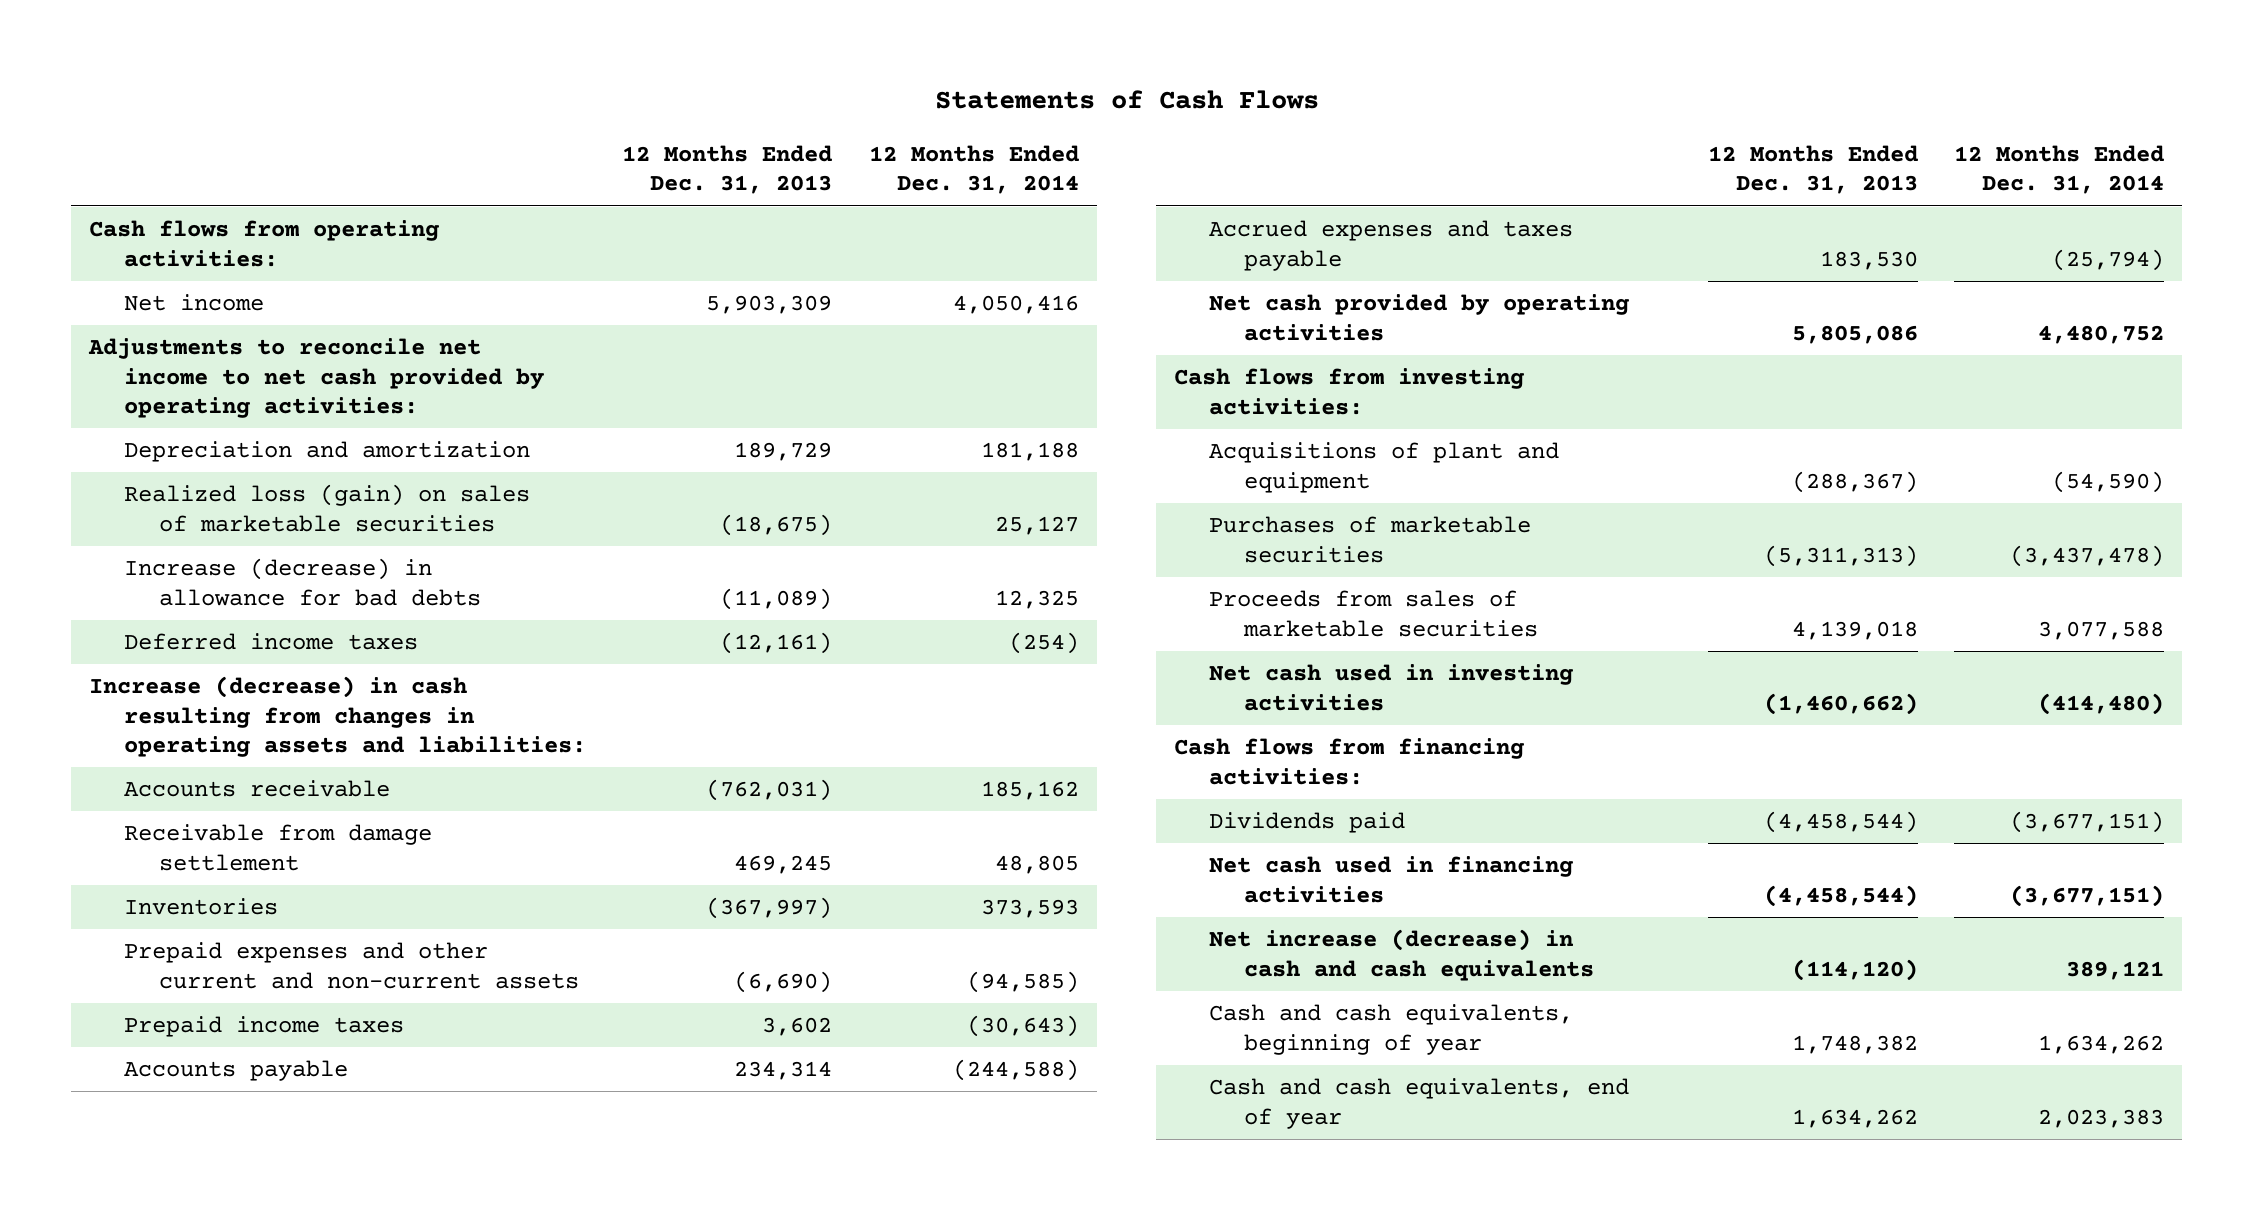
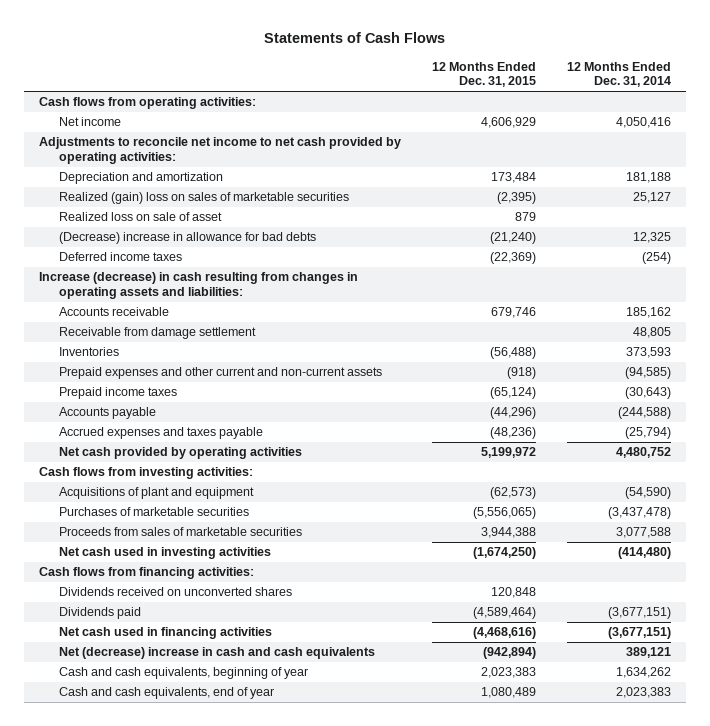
[622,144,833,195] 12 Months Ended Dec. 31, 2013 -> none
none -> [432,61,537,88] 12 Months Ended Dec. 31, 2015
[124,484,531,532] Realized loss (gain) on sales of marketable securities -> [58,192,349,205] Realized (gain) loss on sales of marketable securities
none -> [58,212,222,222] Realized loss on sale of asset
[124,558,481,606] Increase (decrease) in allowance for bad debts -> [58,232,316,245] (Decrease) increase in allowance for bad debts
none -> [58,587,292,597] Dividends received on unconverted shares
[1209,929,1595,981] Net increase (decrease) in cash and cash equivalents -> [58,647,375,660] Net (decrease) increase in cash and cash equivalents

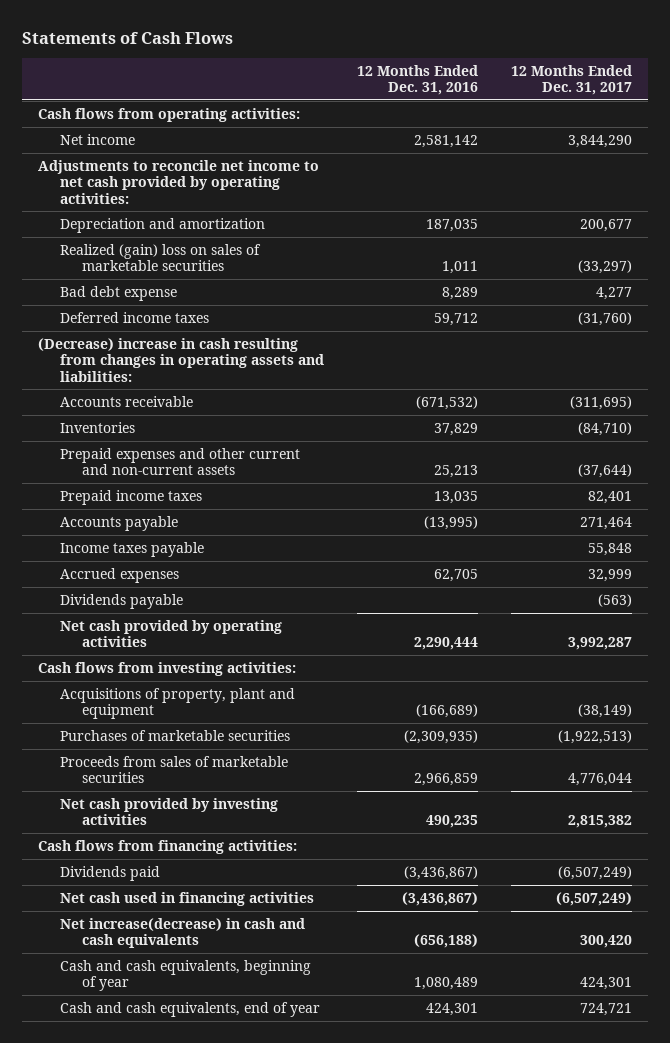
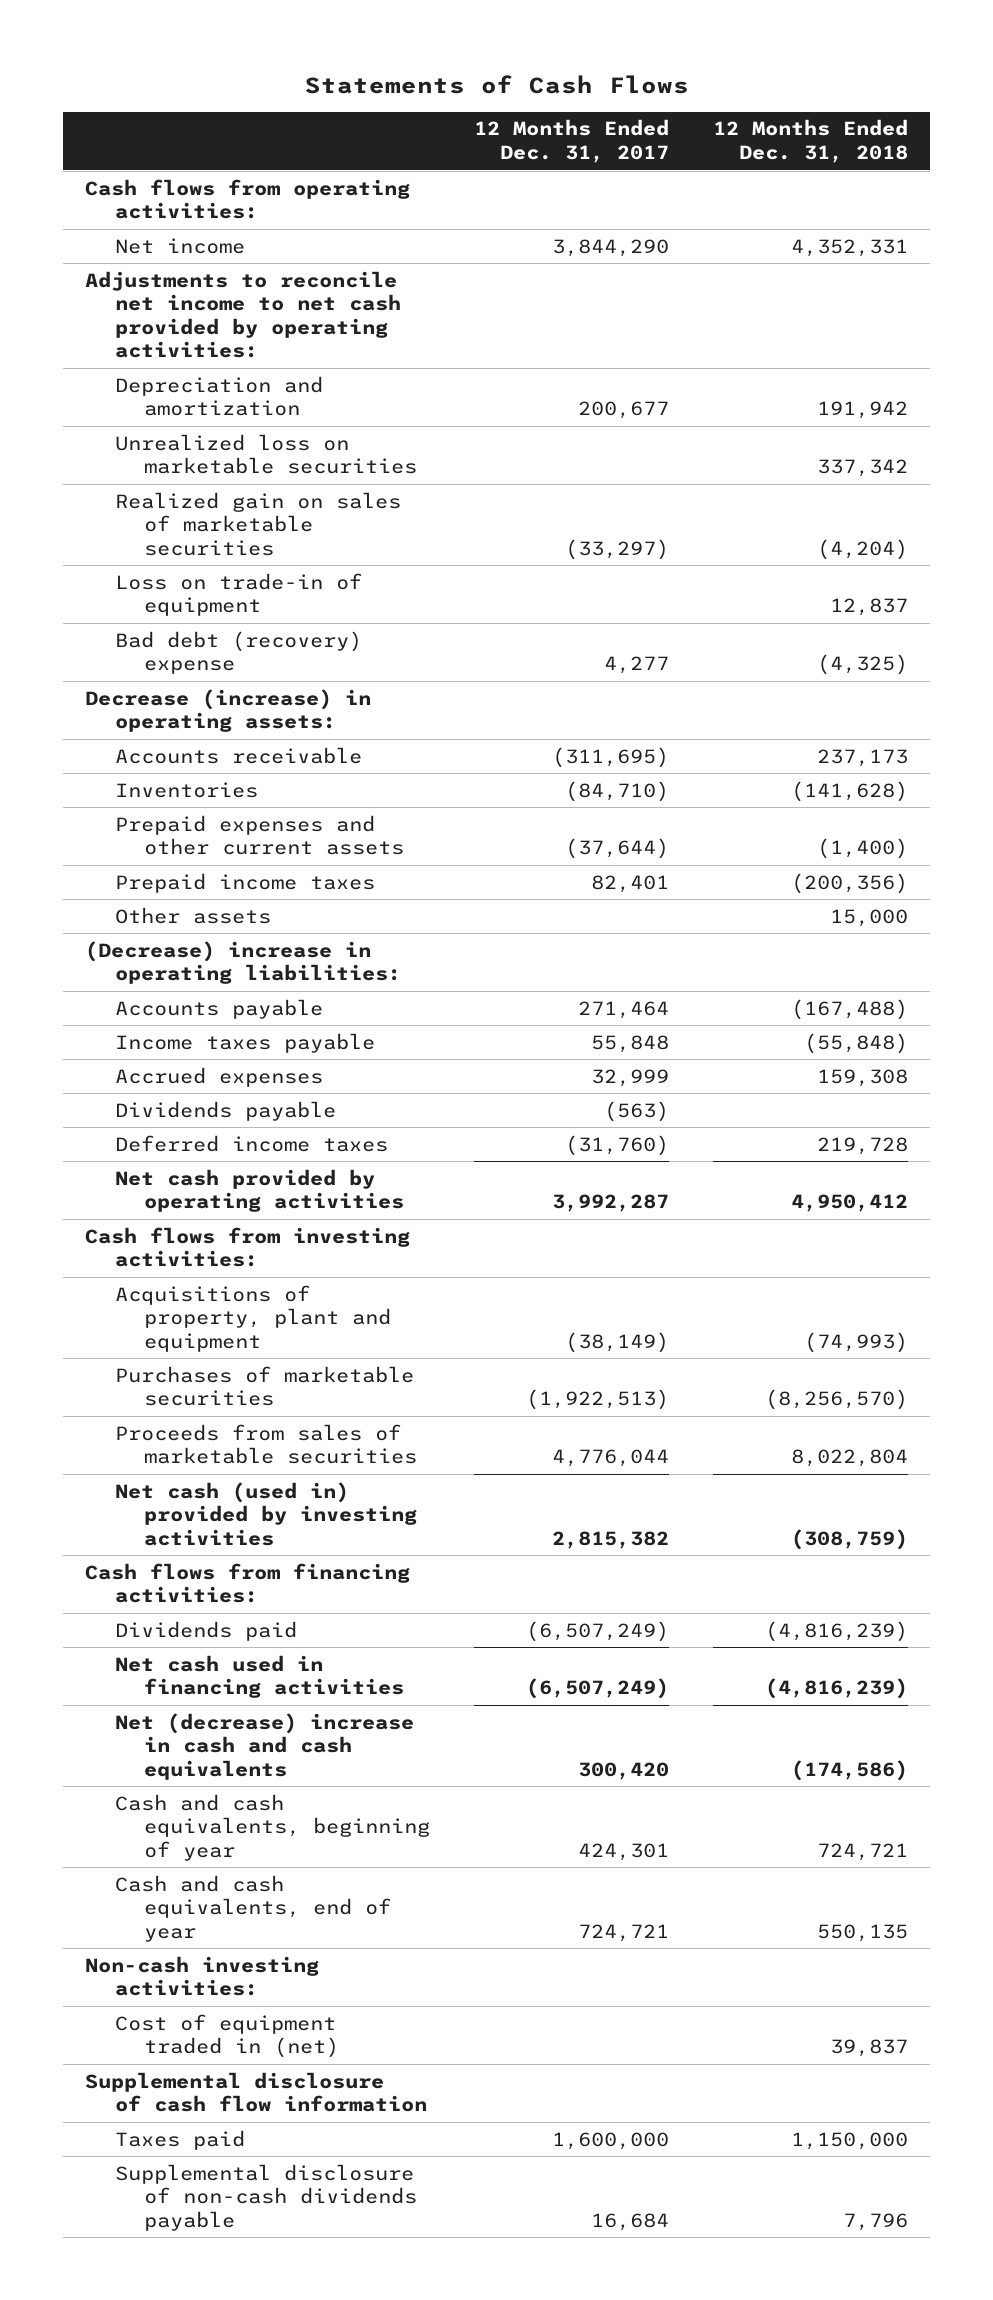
[356,64,478,95] 12 Months Ended Dec. 31, 2016 -> none
none -> [712,119,908,164] 12 Months Ended Dec. 31, 2018
[38,338,324,382] (Decrease) increase in cash resulting from changes in operating assets and liabilities: -> none
none -> [114,433,418,475] Unrealized loss on marketable securities
[59,244,261,272] Realized (gain) loss on sales of marketable securities -> [114,491,401,556] Realized gain on sales of marketable securities
none -> [114,572,362,617] Loss on trade-in of equipment
[59,286,177,302] Bad debt expense -> [114,630,362,675] Bad debt (recovery) expense
none -> [85,688,372,733] Decrease (increase) in operating assets:
[59,448,300,476] Prepaid expenses and other current and non-current assets -> [114,814,405,856] Prepaid expenses and other current assets
none -> [114,906,271,924] Other assets
none -> [85,940,401,985] (Decrease) increase in operating liabilities:
[59,312,209,324] Deferred income taxes -> [114,1134,388,1152] Deferred income taxes
[59,798,278,826] Net cash provided by investing activities -> [114,1481,418,1546] Net cash (used in) provided by investing activities
[59,918,305,949] Net increase(decrease) in cash and cash equivalents -> [114,1712,414,1780] Net (decrease) increase in cash and cash equivalents
none -> [85,1955,320,1997] Non-cash investing activities:
none -> [114,2013,340,2059] Cost of equipment traded in (net)
none -> [85,2071,427,2113] Supplemental disclosure of cash flow information
none -> [114,2129,245,2150] Taxes paid
none -> [114,2163,418,2231] Supplemental disclosure of non-cash dividends payable

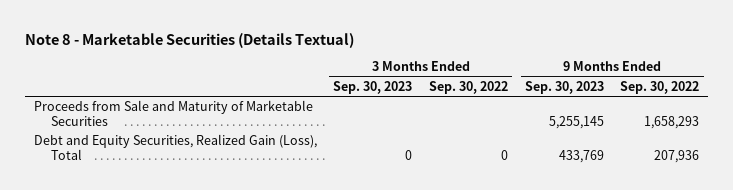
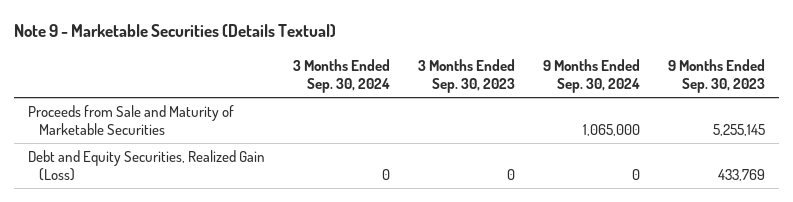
[25,32,355,48] Note 8 - Marketable Securities (Details Textual) -> [14,24,337,38] Note 9 - Marketable Securities (Details Textual)
[429,81,509,95] Sep. 30, 2022 -> none
[620,81,700,95] Sep. 30, 2022 -> none
none -> [293,58,391,94] 3 Months Ended Sep. 30, 2024
none -> [542,58,640,94] 9 Months Ended Sep. 30, 2024
[33,134,317,160] Debt and Equity Securities, Realized Gain (Loss), Total -> [28,149,266,182] Debt and Equity Securities, Realized Gain (Loss)

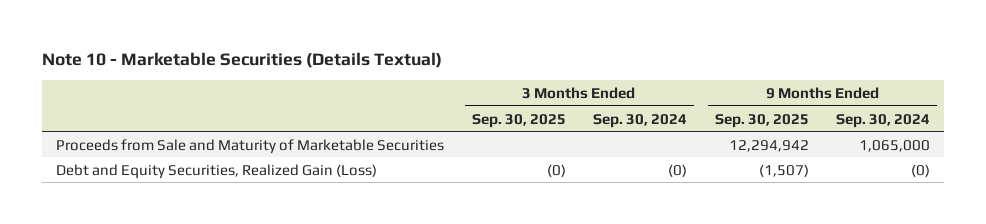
[14,24,337,38] Note 9 - Marketable Securities (Details Textual) -> [42,52,443,69] Note 10 - Marketable Securities (Details Textual)
[417,58,515,94] 3 Months Ended Sep. 30, 2023 -> none
[667,58,765,94] 9 Months Ended Sep. 30, 2023 -> none
none -> [471,113,566,128] Sep. 30, 2025
none -> [714,113,809,128] Sep. 30, 2025
[382,169,391,181] 0 -> [668,163,688,177] (0)
[631,169,640,181] 0 -> [911,163,931,177] (0)

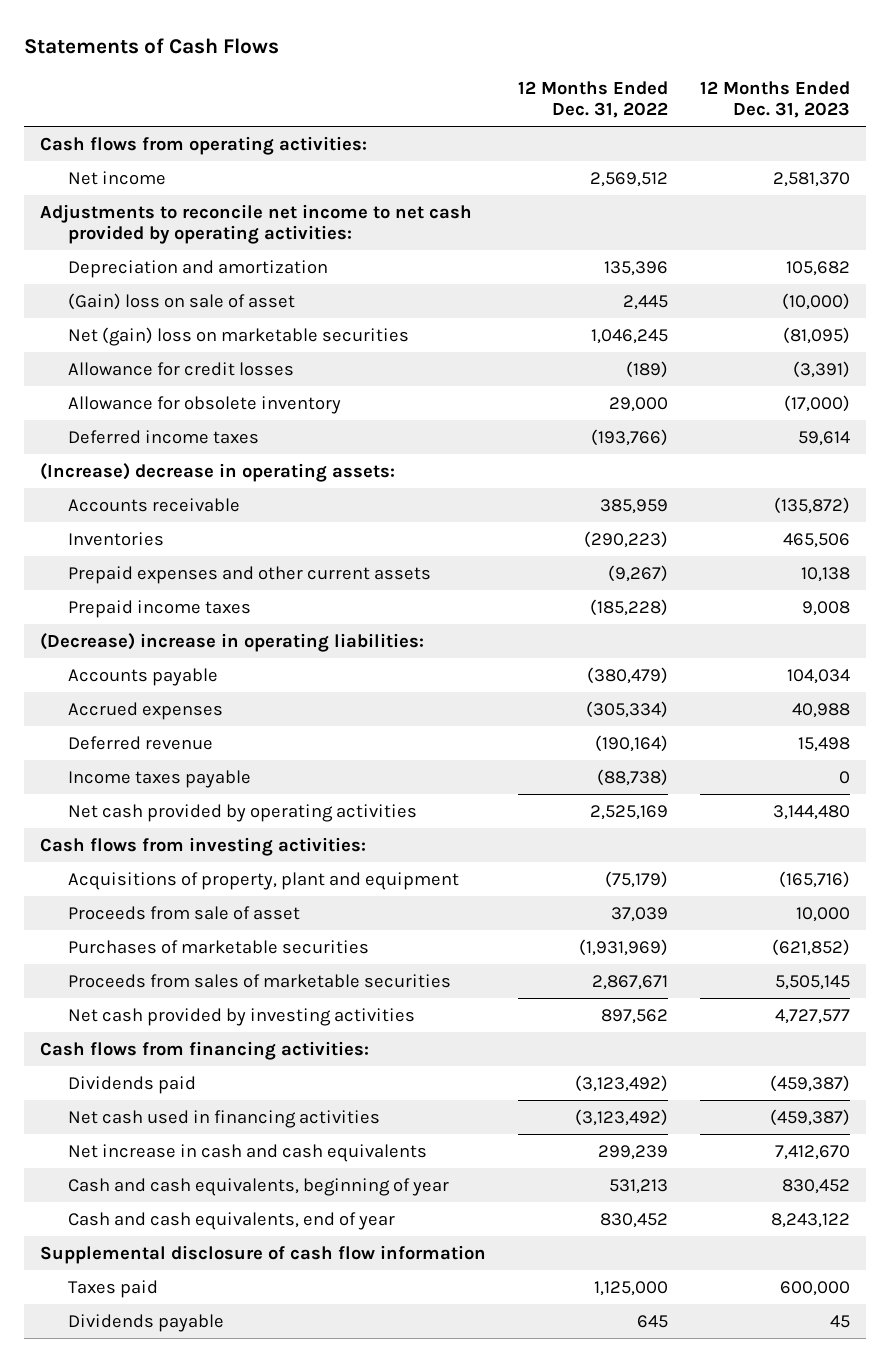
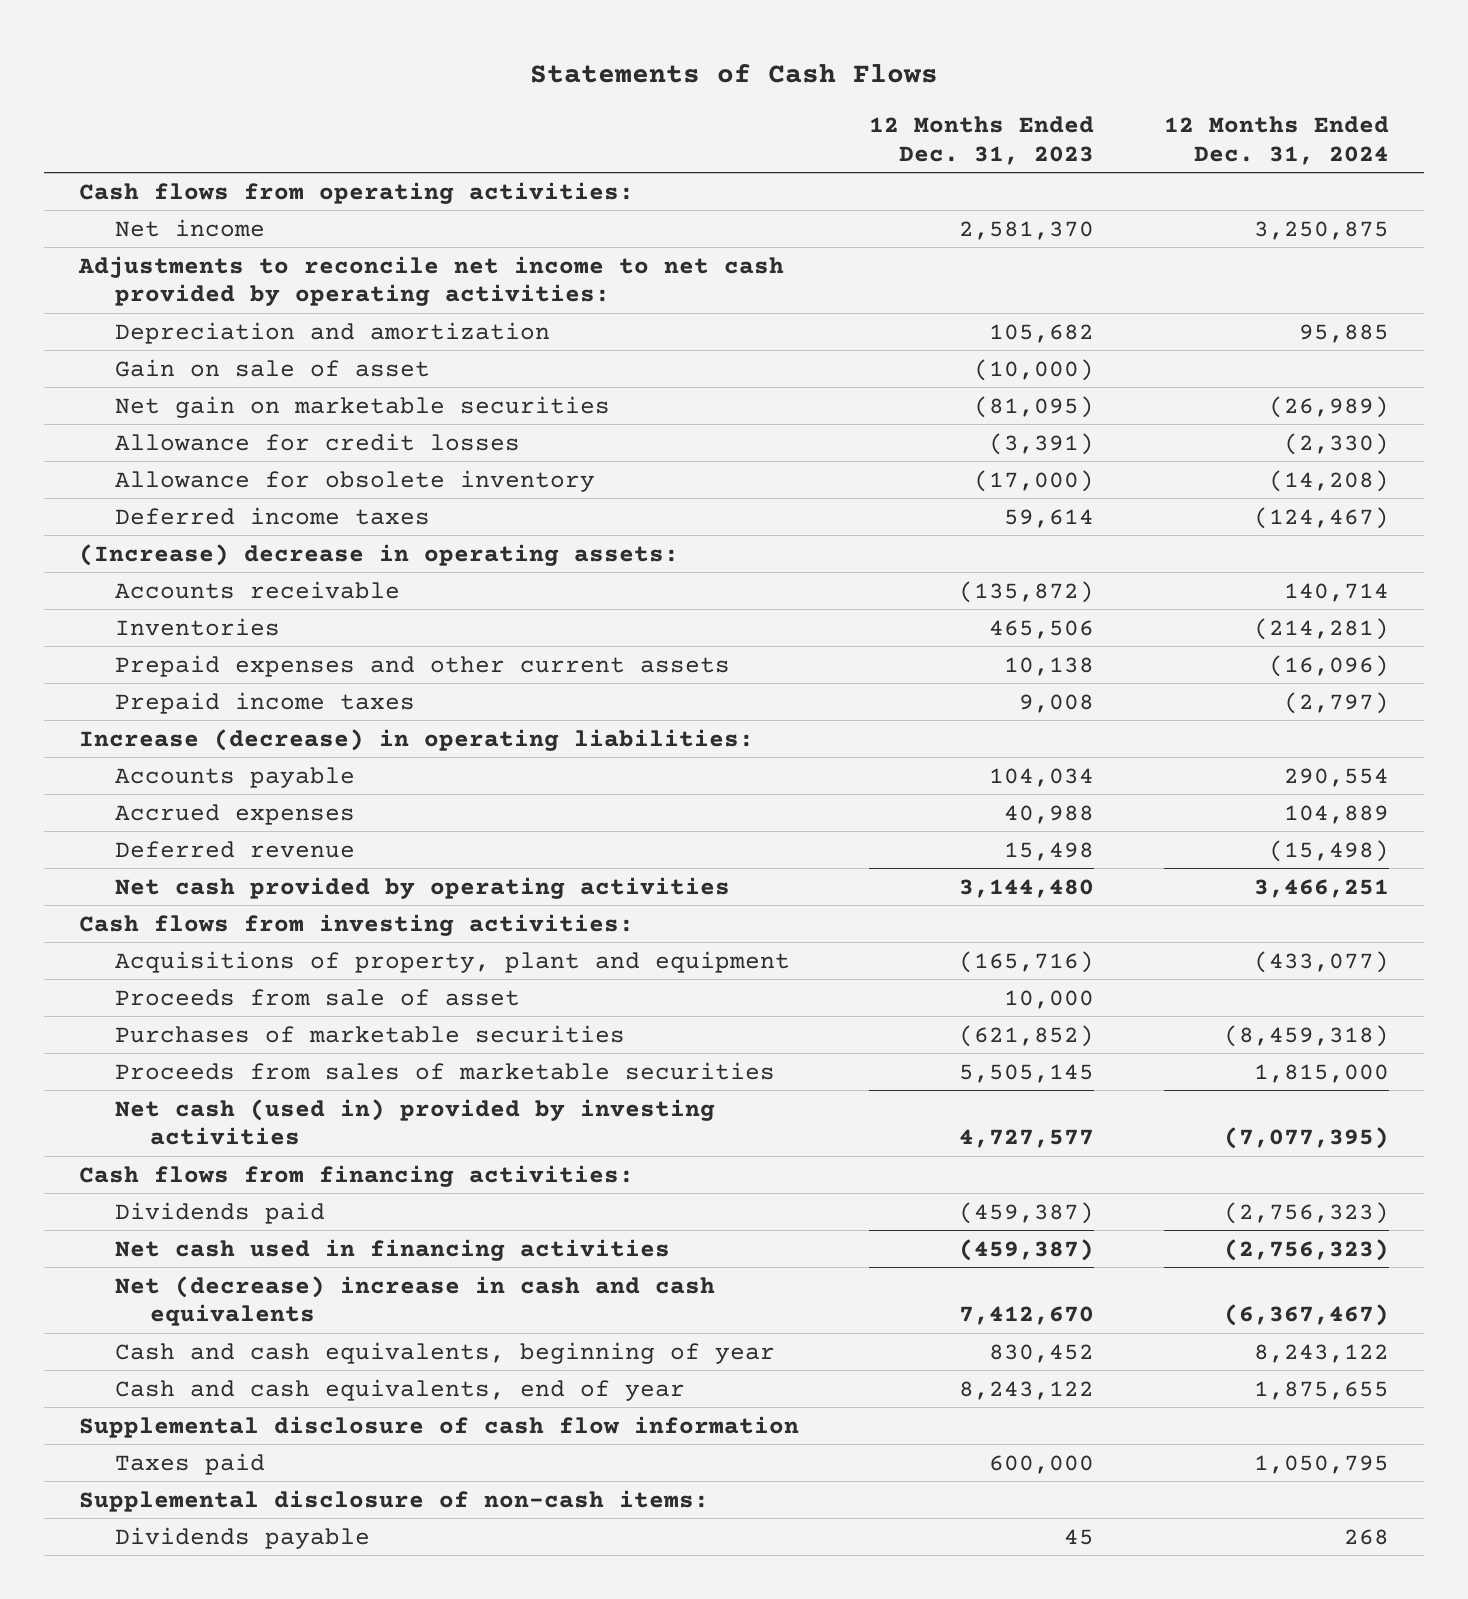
[518,81,669,119] 12 Months Ended Dec. 31, 2022 -> none
none -> [1164,116,1390,165] 12 Months Ended Dec. 31, 2024
[68,292,296,310] (Gain) loss on sale of asset -> [114,358,430,377] Gain on sale of asset
[68,326,410,346] Net (gain) loss on marketable securities -> [114,395,610,418] Net gain on marketable securities
[40,632,425,652] (Decrease) increase in operating liabilities: -> [79,728,755,751] Increase (decrease) in operating liabilities:
[68,769,252,788] Income taxes payable -> none
[68,1007,416,1026] Net cash provided by investing activities -> [114,1098,715,1146] Net cash (used in) provided by investing activities
[68,1143,428,1162] Net increase in cash and cash equivalents -> [114,1275,715,1327] Net (decrease) increase in cash and cash equivalents
none -> [79,1489,710,1512] Supplemental disclosure of non-cash items:

